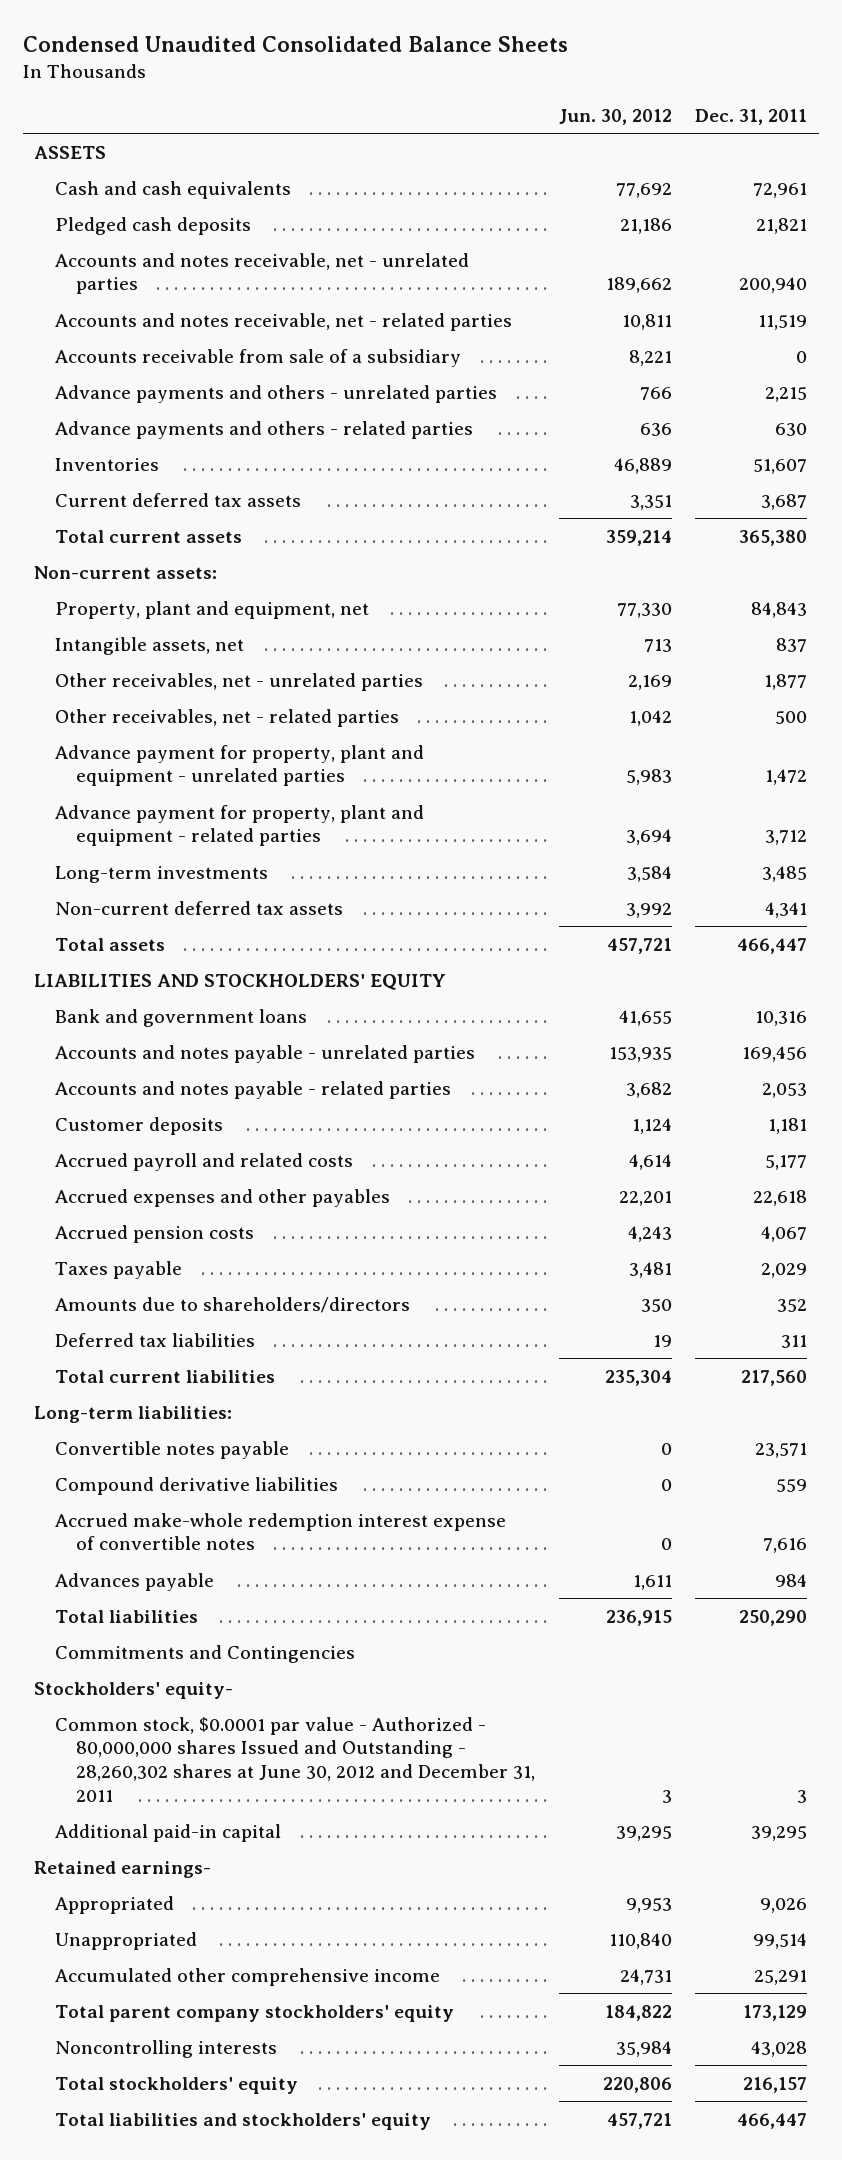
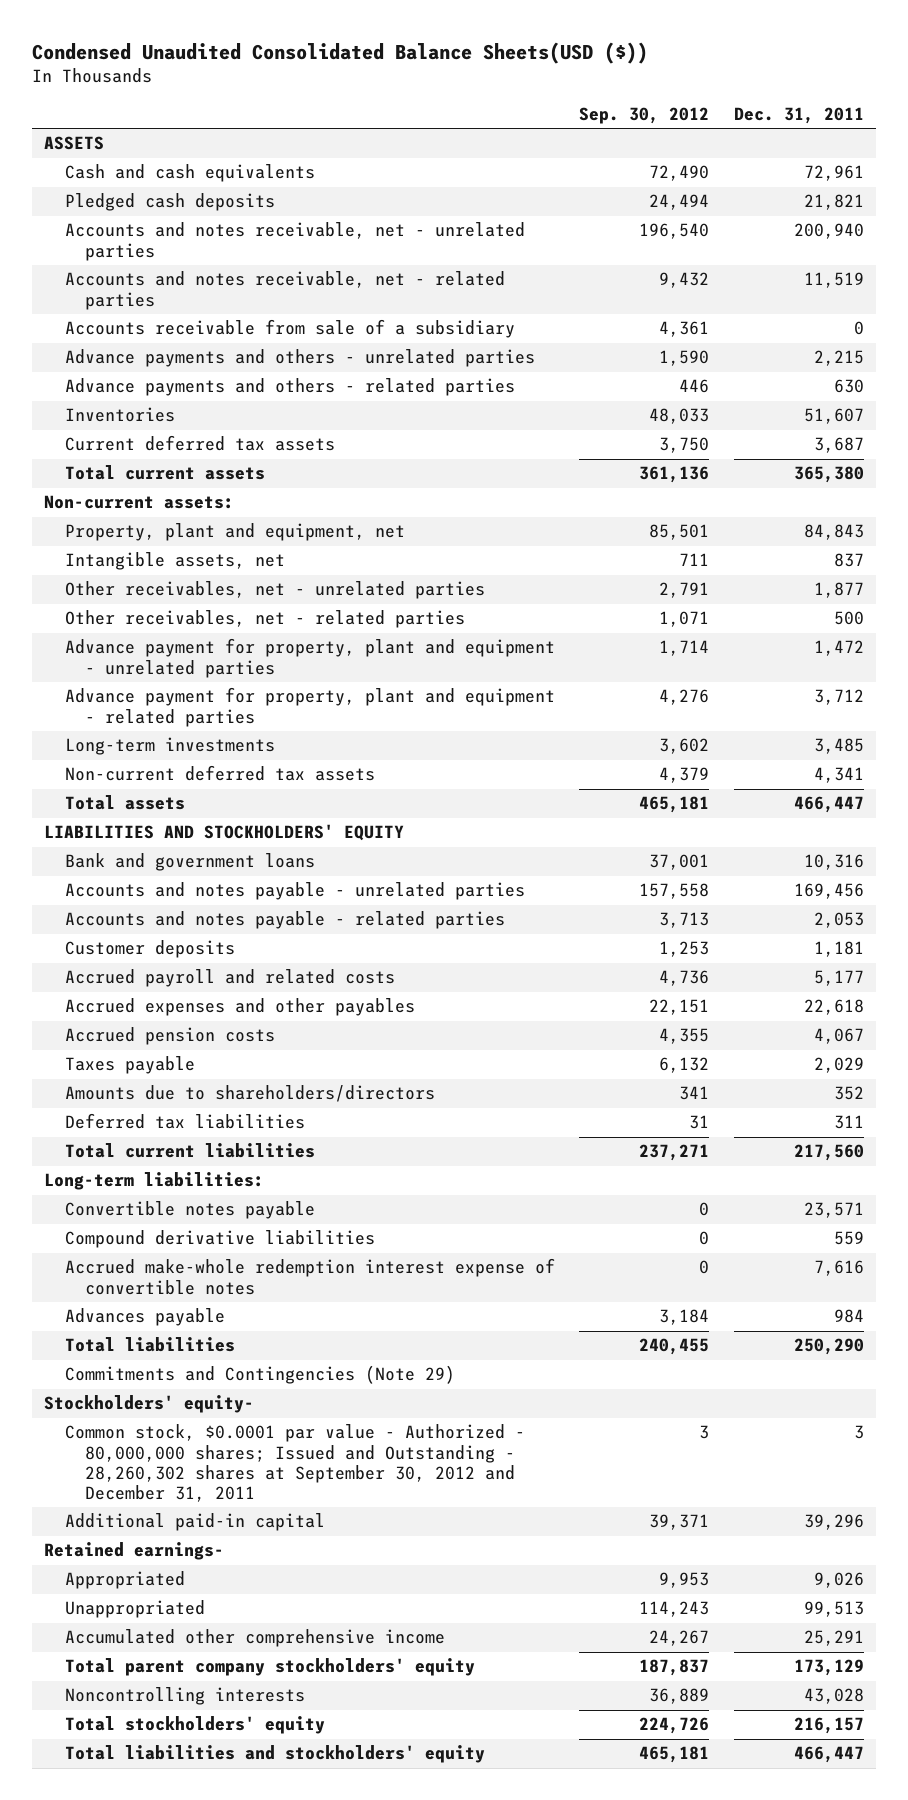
[22,36,568,53] Condensed Unaudited Consolidated Balance Sheets -> [31,41,648,64] Condensed Unaudited Consolidated Balance Sheets(USD ($))
[558,108,672,125] Jun. 30, 2012 -> none
none -> [579,106,710,124] Sep. 30, 2012
[55,1644,356,1663] Commitments and Contingencies -> [64,1365,455,1385] Commitments and Contingencies (Note 29)
[55,1716,536,1803] Common stock, $0.0001 par value - Authorized - 80,000,000 shares Issued and Outstanding - 28,260,302 shares at June 30, 2012 and December 31, 2011 -> [64,1424,525,1503] Common stock, $0.0001 par value - Authorized - 80,000,000 shares; Issued and Outstanding - 28,260,302 shares at September 30, 2012 and December 31, 2011
[751,1825,808,1841] 39,295 -> [803,1514,864,1531] 39,296
[753,1932,808,1949] 99,514 -> [803,1601,864,1618] 99,513

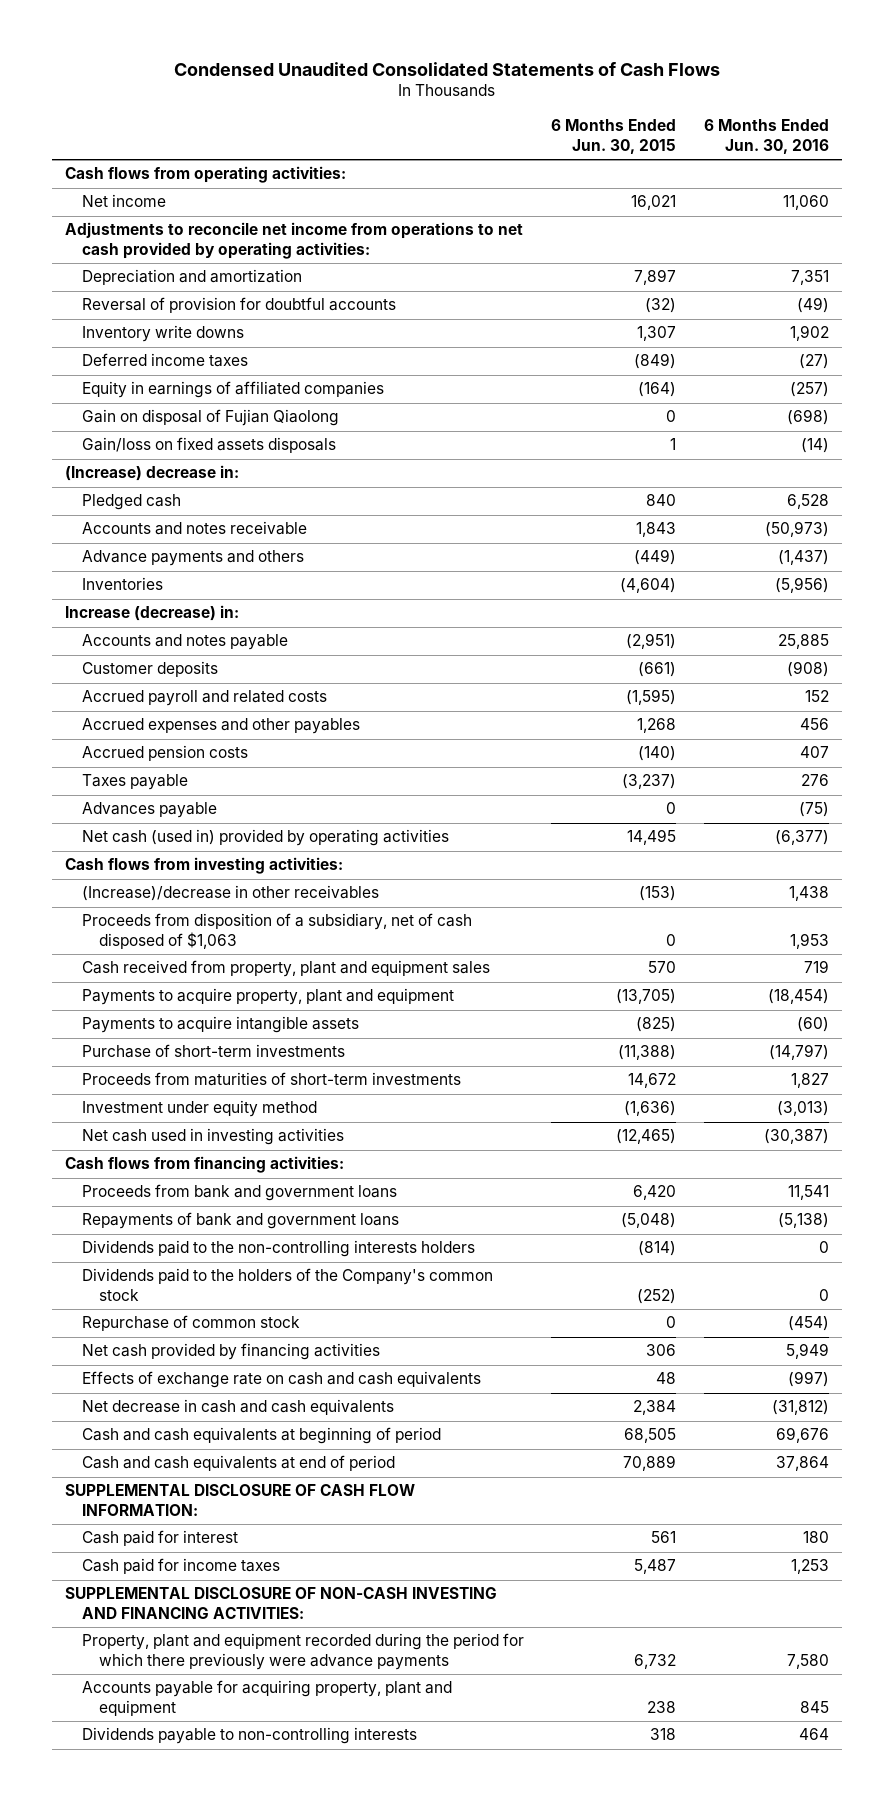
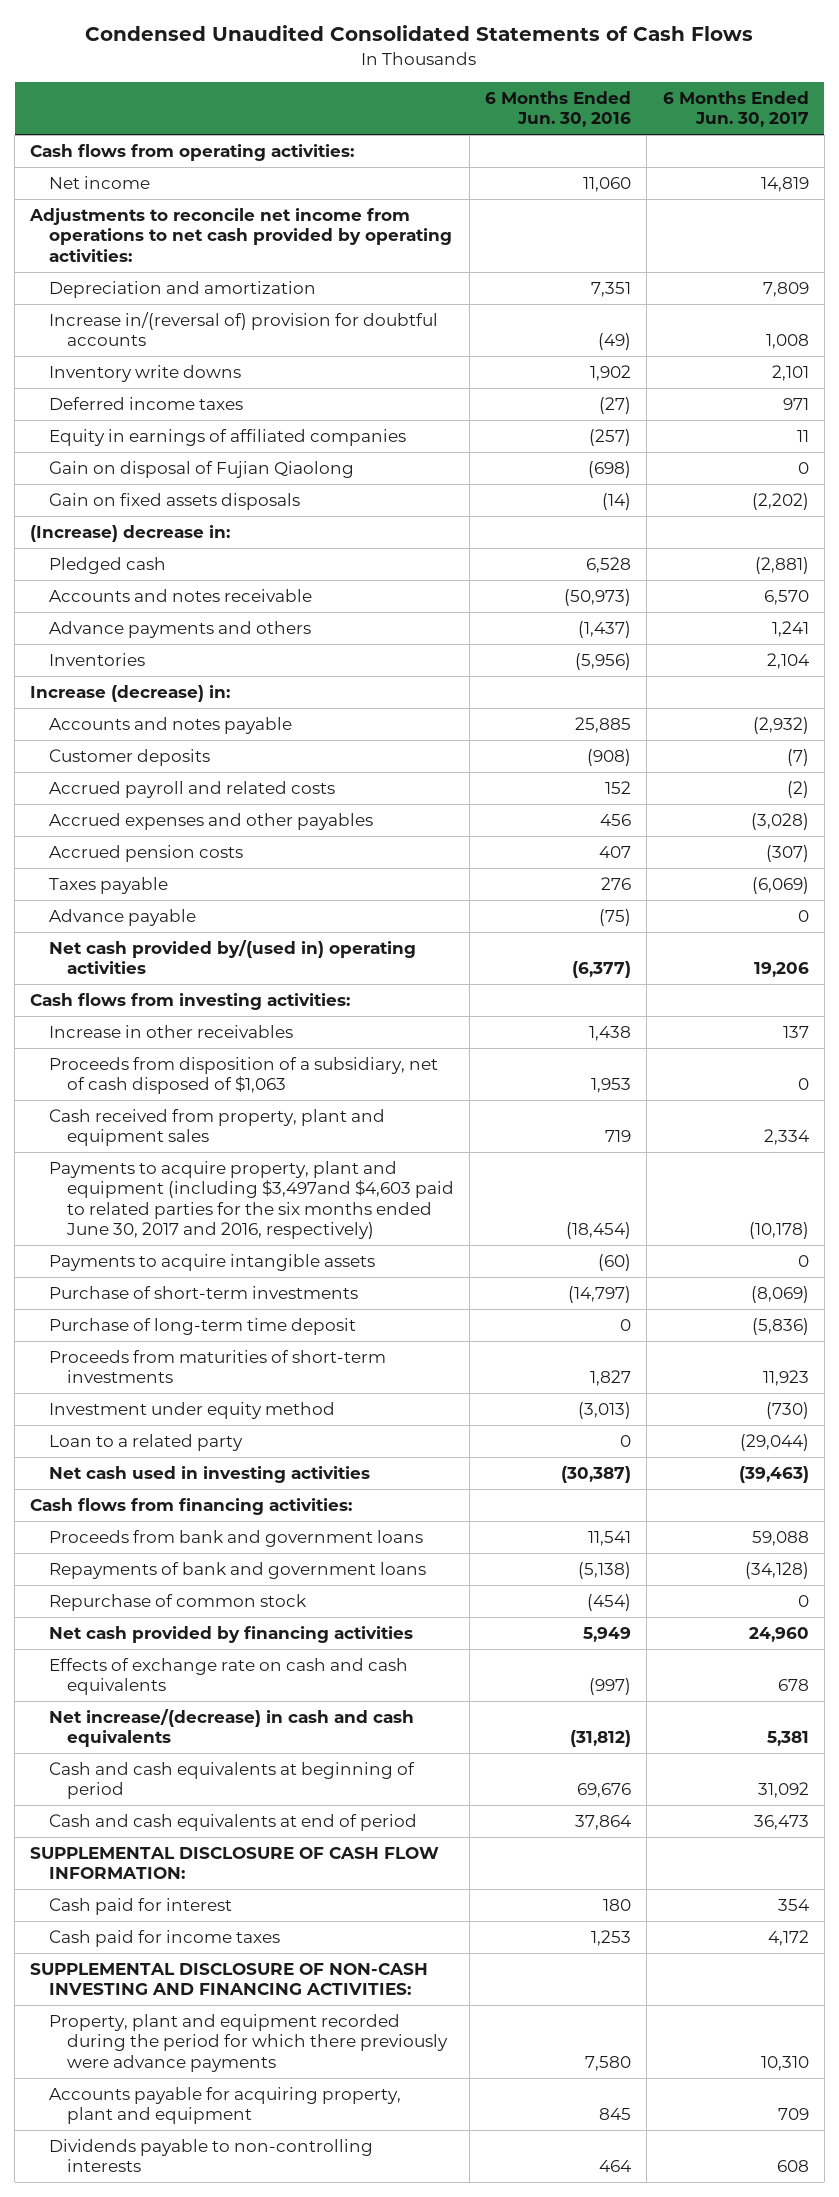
[551,119,677,154] 6 Months Ended Jun. 30, 2015 -> none
none -> [662,90,809,128] 6 Months Ended Jun. 30, 2017
[81,297,396,314] Reversal of provision for doubtful accounts -> [48,312,438,347] Increase in/(reversal of) provision for doubtful accounts
[81,437,336,454] Gain/loss on fixed assets disposals -> [48,493,300,511] Gain on fixed assets disposals
[81,802,217,819] Advances payable -> [48,909,196,927] Advance payable
[81,829,449,847] Net cash (used in) provided by operating activities -> [48,940,416,975] Net cash provided by/(used in) operating activities
[81,885,379,902] (Increase)/decrease in other receivables -> [48,1025,293,1039] Increase in other receivables
[81,988,454,1006] Payments to acquire property, plant and equipment -> [48,1161,454,1240] Payments to acquire property, plant and equipment (including $3,497and $4,603 paid to related parties for the six months ended June 30, 2017 and 2016, respectively)
none -> [48,1318,356,1336] Purchase of long-term time deposit
none -> [48,1434,243,1452] Loan to a related party
[81,1240,475,1258] Dividends paid to the non-controlling interests holders -> none
[81,1268,493,1301] Dividends paid to the holders of the Company's common stock -> none
[81,1399,394,1416] Net decrease in cash and cash equivalents -> [48,1709,414,1748] Net increase/(decrease) in cash and cash equivalents

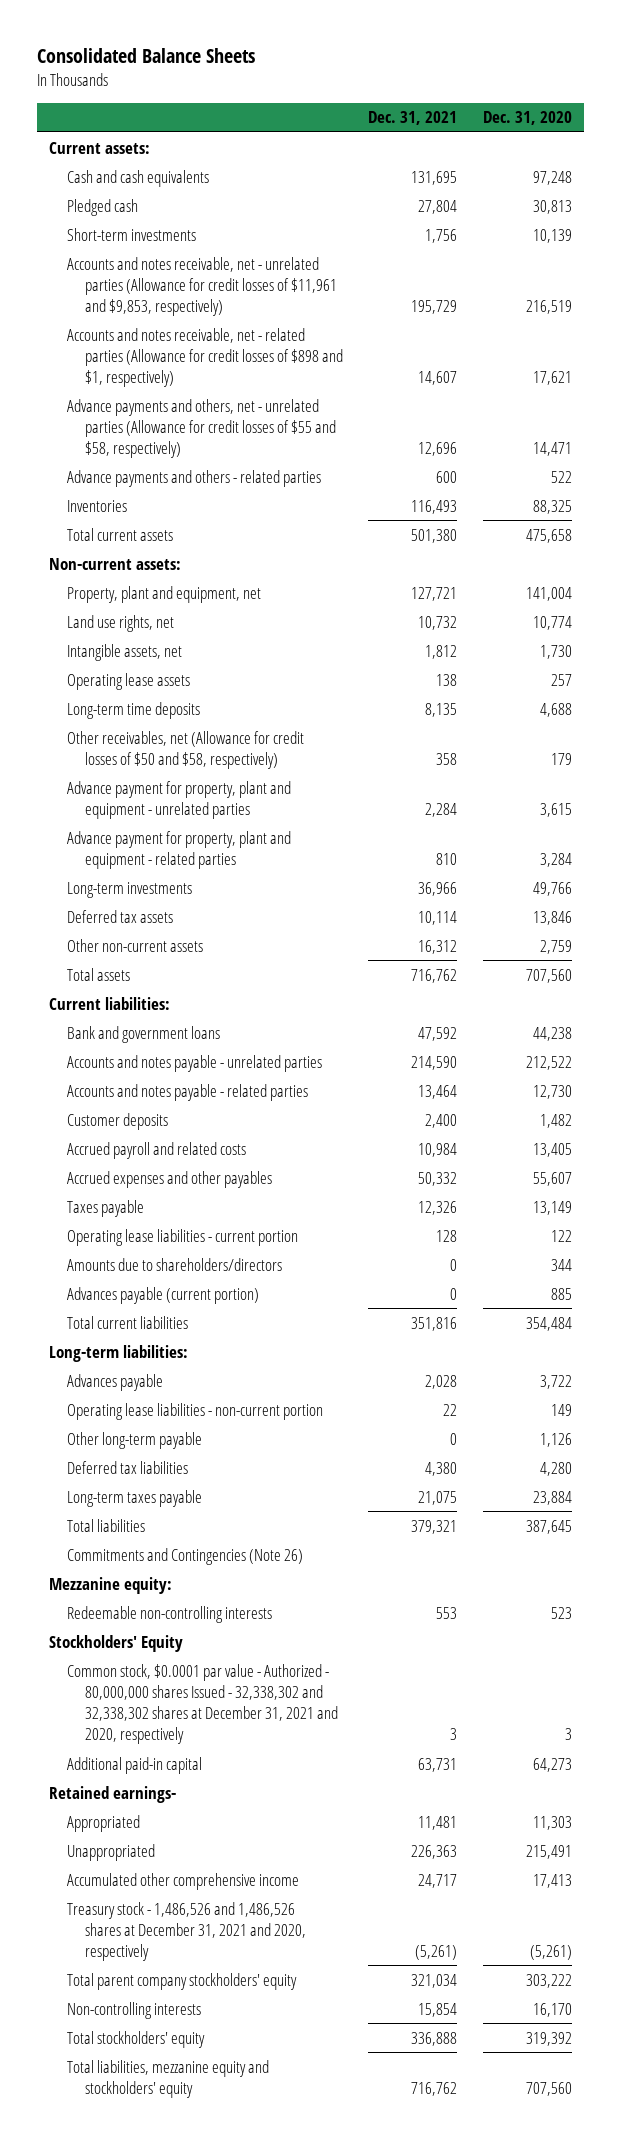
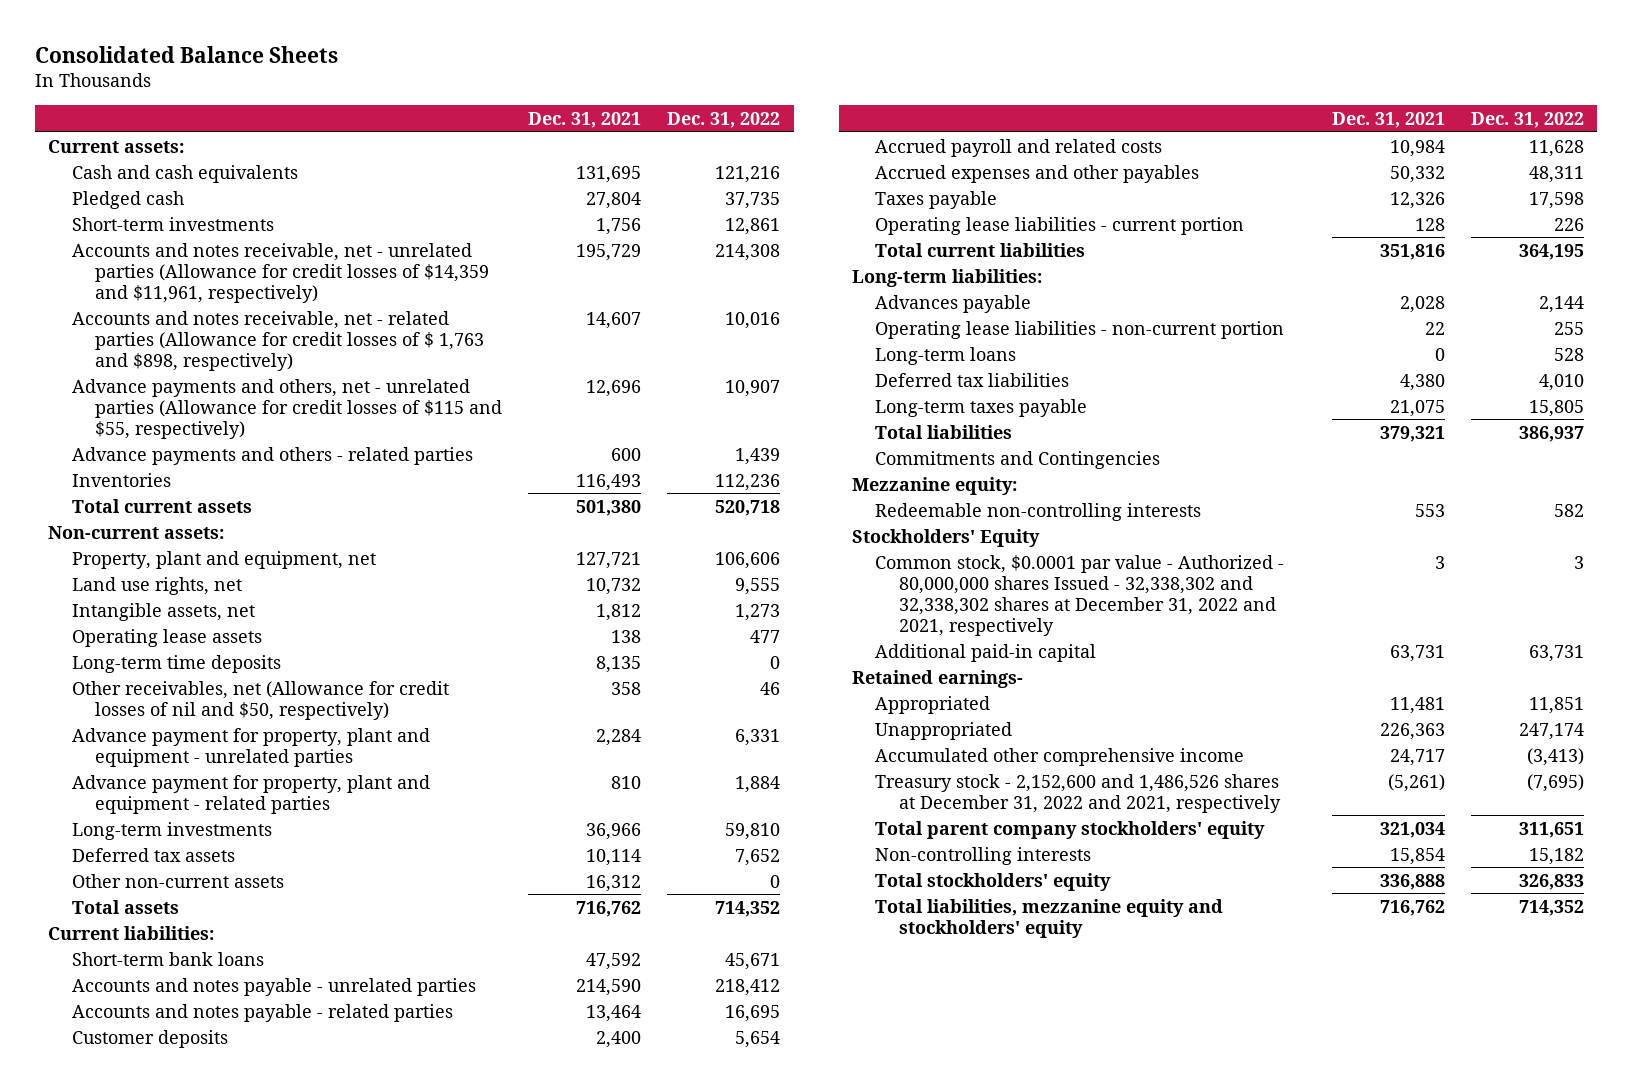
[482,111,572,126] Dec. 31, 2020 -> none
none -> [667,111,781,128] Dec. 31, 2022
[67,256,338,316] Accounts and notes receivable, net - unrelated parties (Allowance for credit losses of $11,961 and $9,853, respectively) -> [71,242,490,303] Accounts and notes receivable, net - unrelated parties (Allowance for credit losses of $14,359 and $11,961, respectively)
[67,327,344,387] Accounts and notes receivable, net - related parties (Allowance for credit losses of $898 and $1, respectively) -> [71,310,485,371] Accounts and notes receivable, net - related parties (Allowance for credit losses of $ 1,763 and $898, respectively)
[67,398,337,458] Advance payments and others, net - unrelated parties (Allowance for credit losses of $55 and $58, respectively) -> [71,378,503,439] Advance payments and others, net - unrelated parties (Allowance for credit losses of $115 and $55, respectively)
[67,730,305,769] Other receivables, net (Allowance for credit losses of $50 and $58, respectively) -> [71,680,449,720] Other receivables, net (Allowance for credit losses of nil and $50, respectively)
[67,1025,221,1043] Bank and government loans -> [71,951,264,966] Short-term bank loans
[67,1257,283,1271] Amounts due to shareholders/directors -> none
[67,1286,260,1304] Advances payable (current portion) -> none
[67,1431,203,1449] Other long-term payable -> [875,346,1017,365] Long-term loans
[67,1547,304,1565] Commitments and Contingencies (Note 26) -> [875,450,1161,469] Commitments and Contingencies
[67,1663,339,1745] Common stock, $0.0001 par value - Authorized - 80,000,000 shares Issued - 32,338,302 and 32,338,302 shares at December 31, 2021 and 2020, respectively -> [875,554,1285,636] Common stock, $0.0001 par value - Authorized - 80,000,000 shares Issued - 32,338,302 and 32,338,302 shares at December 31, 2022 and 2021, respectively
[67,1901,307,1961] Treasury stock - 1,486,526 and 1,486,526 shares at December 31, 2021 and 2020, respectively -> [875,773,1282,813] Treasury stock - 2,152,600 and 1,486,526 shares at December 31, 2022 and 2021, respectively

